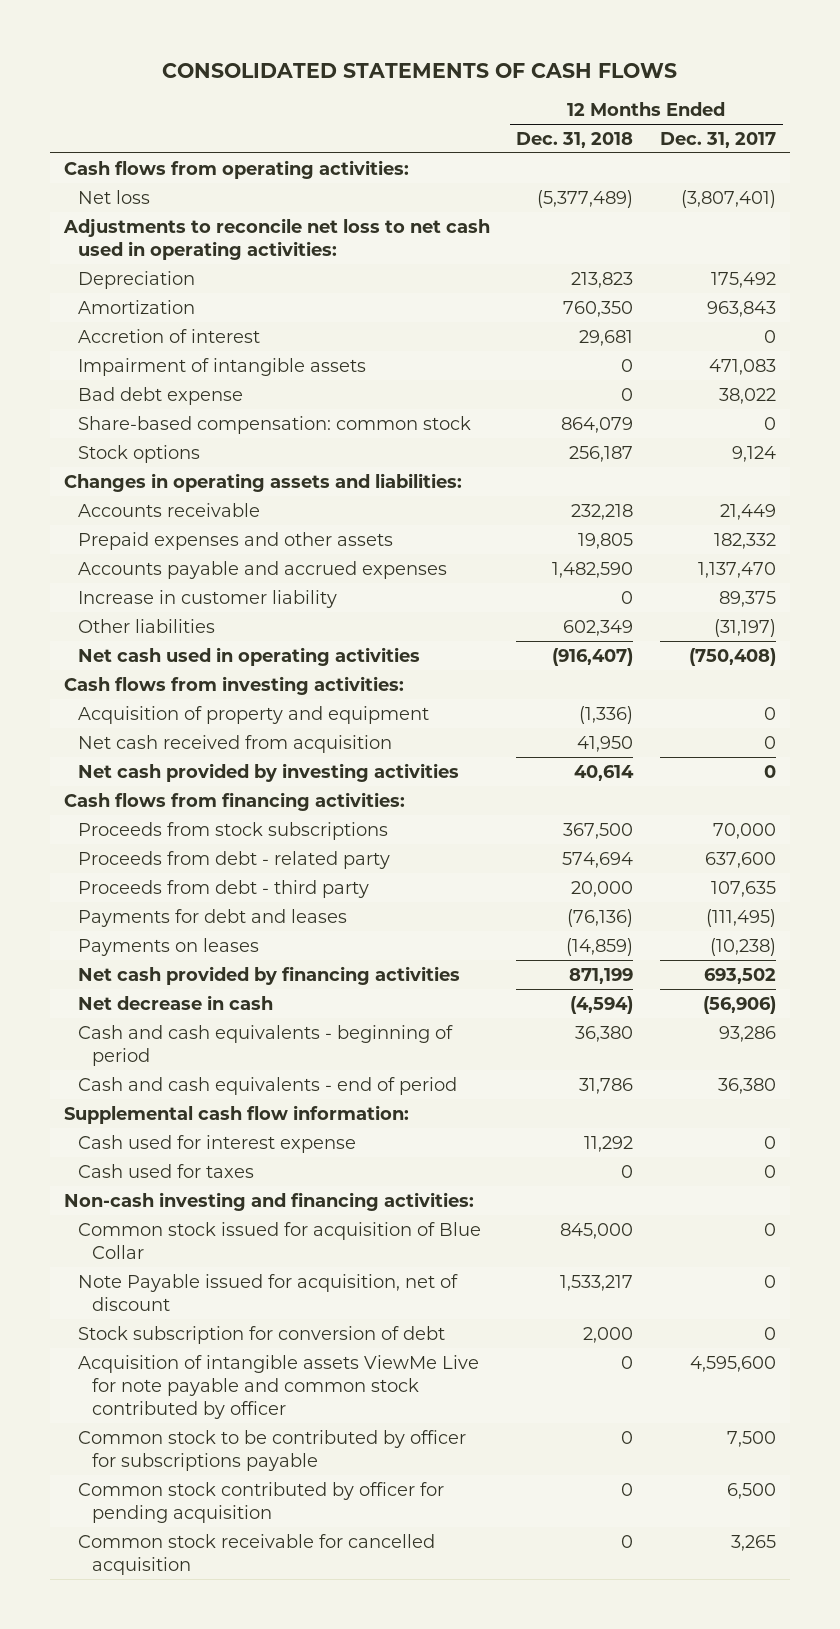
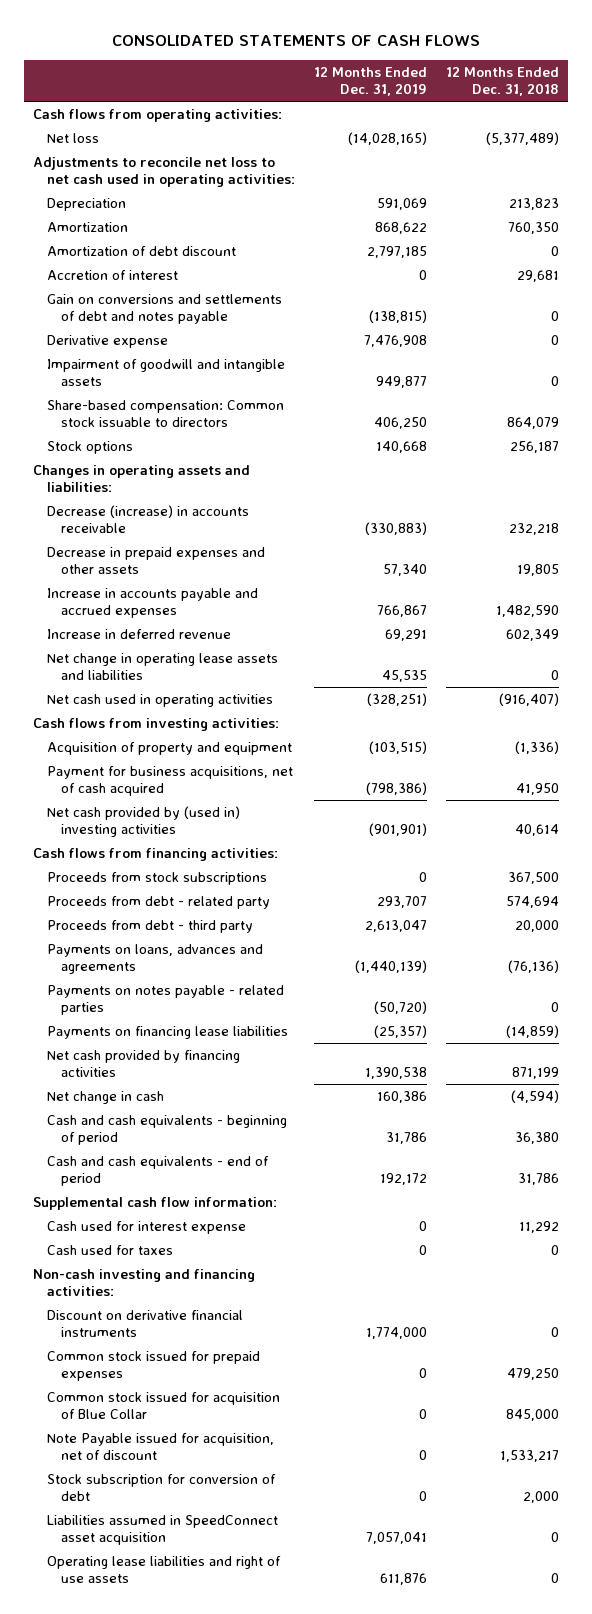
[660,131,777,148] Dec. 31, 2017 -> none
none -> [313,66,427,97] 12 Months Ended Dec. 31, 2019
none -> [46,245,236,256] Amortization of debt discount
[78,386,244,405] Bad debt expense -> none
none -> [46,293,282,324] Gain on conversions and settlements of debt and notes payable
none -> [46,334,168,348] Derivative expense
[78,357,367,376] Impairment of intangible assets -> [46,358,285,386] Impairment of goodwill and intangible assets
[78,415,472,434] Share-based compensation: common stock -> [46,399,284,427] Share-based compensation: Common stock issuable to directors
[78,589,338,608] Increase in customer liability -> none
[78,502,261,517] Accounts receivable -> [46,504,249,533] Decrease (increase) in accounts receivable
[78,531,394,550] Prepaid expenses and other assets -> [46,546,265,574] Decrease in prepaid expenses and other assets
[78,560,448,579] Accounts payable and accrued expenses -> [46,587,258,618] Increase in accounts payable and accrued expenses
[78,618,216,633] Other liabilities -> [46,628,231,639] Increase in deferred revenue
none -> [46,652,278,680] Net change in operating lease assets and liabilities
[78,734,393,753] Net cash received from acquisition -> [46,765,293,796] Payment for business acquisitions, net of cash acquired
[78,762,460,782] Net cash provided by investing activities -> [46,805,240,837] Net cash provided by (used in) investing activities
[78,908,348,927] Payments for debt and leases -> [46,943,263,974] Payments on loans, advances and agreements
none -> [46,984,284,1015] Payments on notes payable - related parties
[78,937,260,956] Payments on leases -> [46,1025,288,1039] Payments on financing lease liabilities
[78,994,274,1010] Net decrease in cash -> [46,1090,164,1104] Net change in cash
none -> [46,1309,243,1337] Discount on derivative financial instruments
none -> [46,1350,260,1381] Common stock issued for prepaid expenses
[78,1354,480,1419] Acquisition of intangible assets ViewMe Live for note payable and common stock contributed by officer -> none
[78,1429,467,1471] Common stock to be contributed by officer for subscriptions payable -> none
[78,1481,445,1523] Common stock contributed by officer for pending acquisition -> none
[78,1533,436,1575] Common stock receivable for cancelled acquisition -> none
none -> [46,1514,278,1545] Liabilities assumed in SpeedConnect asset acquisition
none -> [46,1555,281,1583] Operating lease liabilities and right of use assets

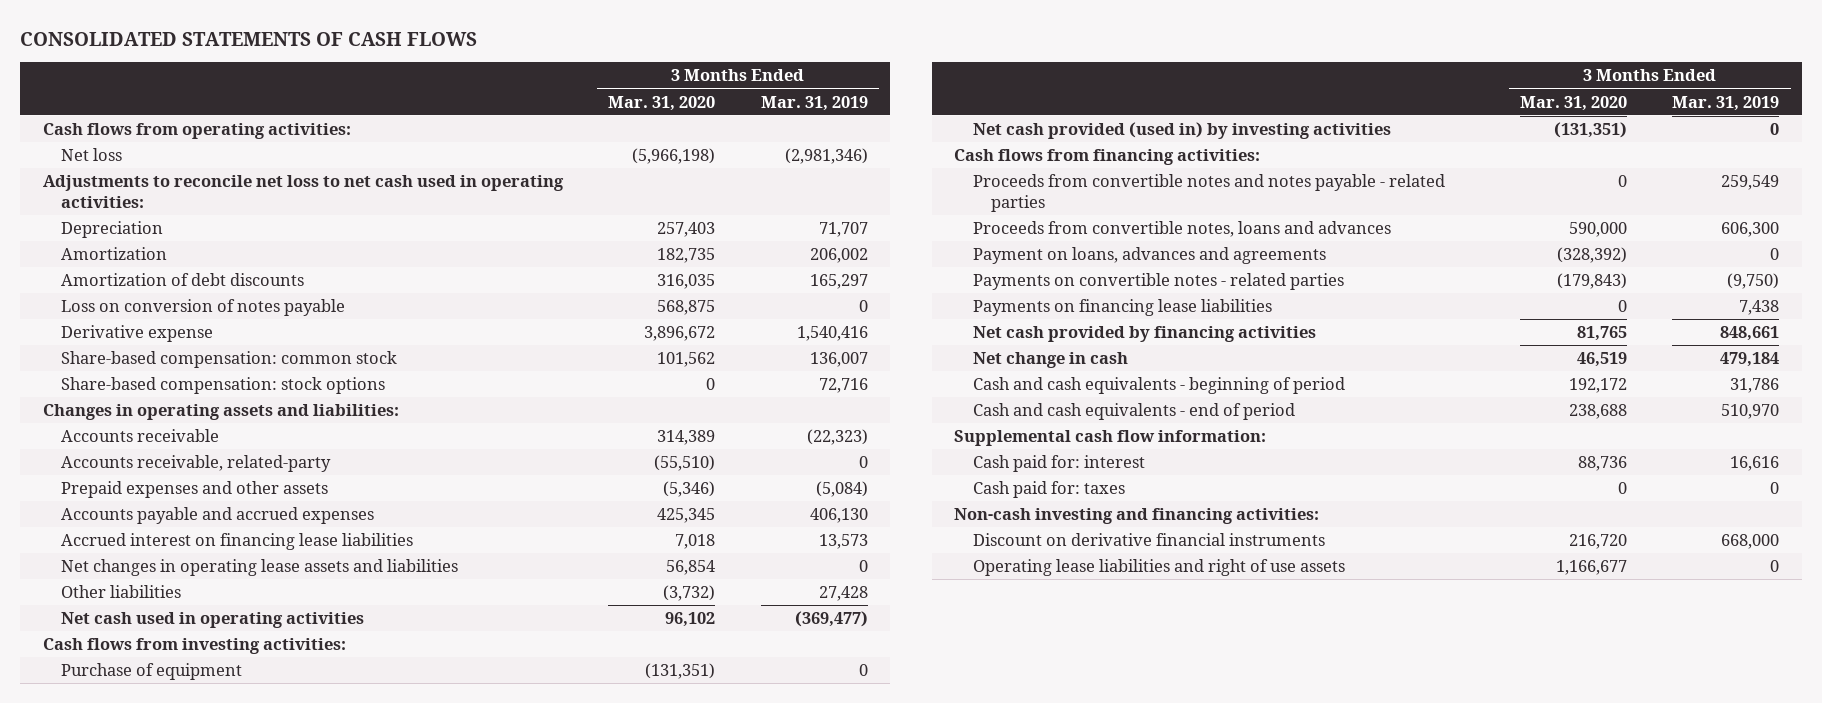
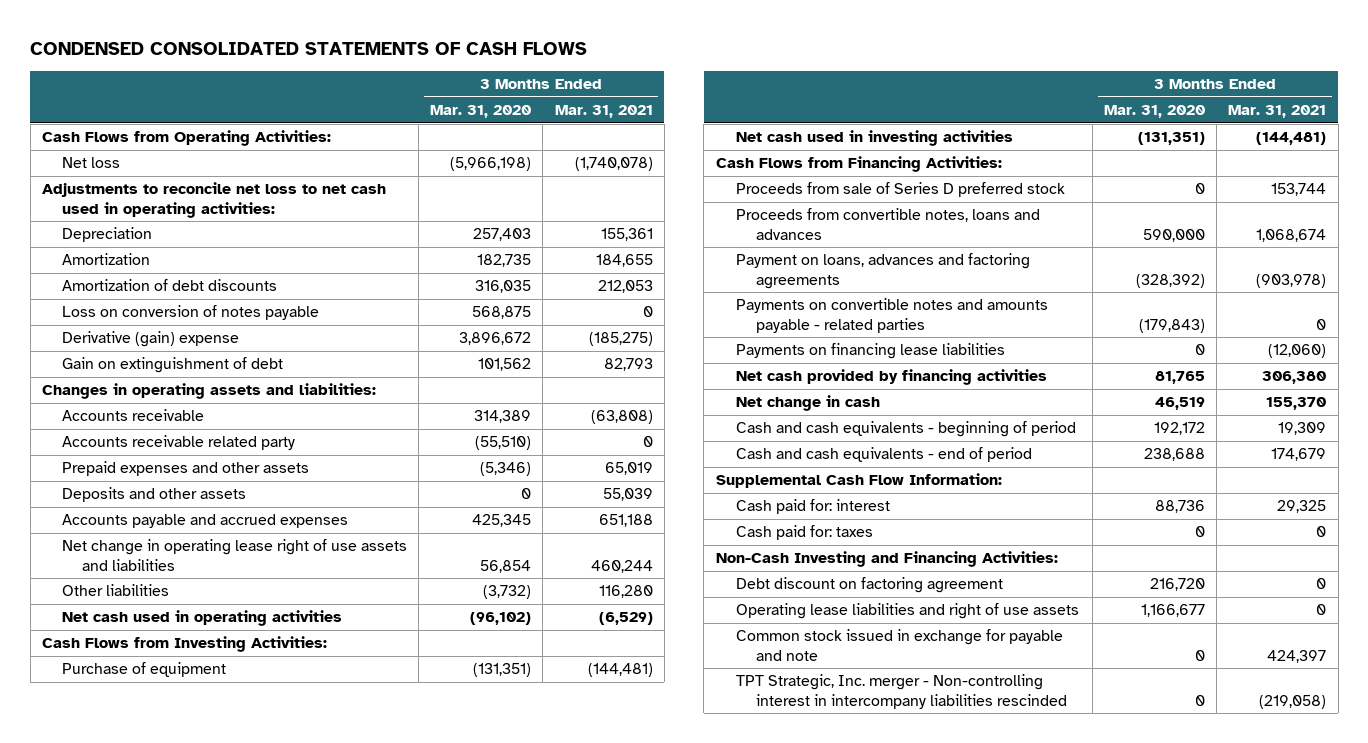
[20,31,478,46] CONSOLIDATED STATEMENTS OF CASH FLOWS -> [30,41,588,55] CONDENSED CONSOLIDATED STATEMENTS OF CASH FLOWS
[760,95,868,111] Mar. 31, 2019 -> none
none -> [554,105,653,119] Mar. 31, 2021
[42,123,351,140] Cash flows from operating activities: -> [41,130,331,147] Cash Flows from Operating Activities:
[60,377,385,395] Share-based compensation: stock options -> none
[60,325,213,343] Derivative expense -> [61,331,239,348] Derivative (gain) expense
[60,351,397,369] Share-based compensation: common stock -> [61,357,283,374] Gain on extinguishment of debt
[60,455,331,473] Accounts receivable, related-party -> [61,435,295,451] Accounts receivable related party
none -> [61,487,246,503] Deposits and other assets
[60,533,413,551] Accrued interest on financing lease liabilities -> none
[60,559,458,577] Net changes in operating lease assets and liabilities -> [61,539,407,571] Net change in operating lease right of use assets and liabilities
[665,612,716,628] 96,102 -> [470,612,532,626] (96,102)
[42,638,346,655] Cash flows from investing activities: -> [41,636,327,653] Cash Flows from Investing Activities:
[972,174,1445,213] Proceeds from convertible notes and notes payable - related parties -> none
[972,122,1391,140] Net cash provided (used in) by investing activities -> [735,130,1013,147] Net cash used in investing activities
[954,149,1261,166] Cash flows from financing activities: -> [715,156,1002,173] Cash Flows from Financing Activities:
none -> [735,182,1065,198] Proceeds from sale of Series D preferred stock
[972,247,1326,265] Payment on loans, advances and agreements -> [735,253,1030,289] Payment on loans, advances and factoring agreements
[972,273,1344,291] Payments on convertible notes - related parties -> [735,298,1048,333] Payments on convertible notes and amounts payable - related parties
[954,430,1267,447] Supplemental cash flow information: -> [715,473,1002,489] Supplemental Cash Flow Information:
[954,508,1320,525] Non-cash investing and financing activities: -> [715,551,1058,568] Non-Cash Investing and Financing Activities:
[972,533,1325,547] Discount on derivative financial instruments -> [735,577,1003,594] Debt discount on factoring agreement
none -> [735,629,1063,661] Common stock issued in exchange for payable and note
none -> [735,674,1068,709] TPT Strategic, Inc. merger - Non-controlling interest in intercompany liabilities rescinded

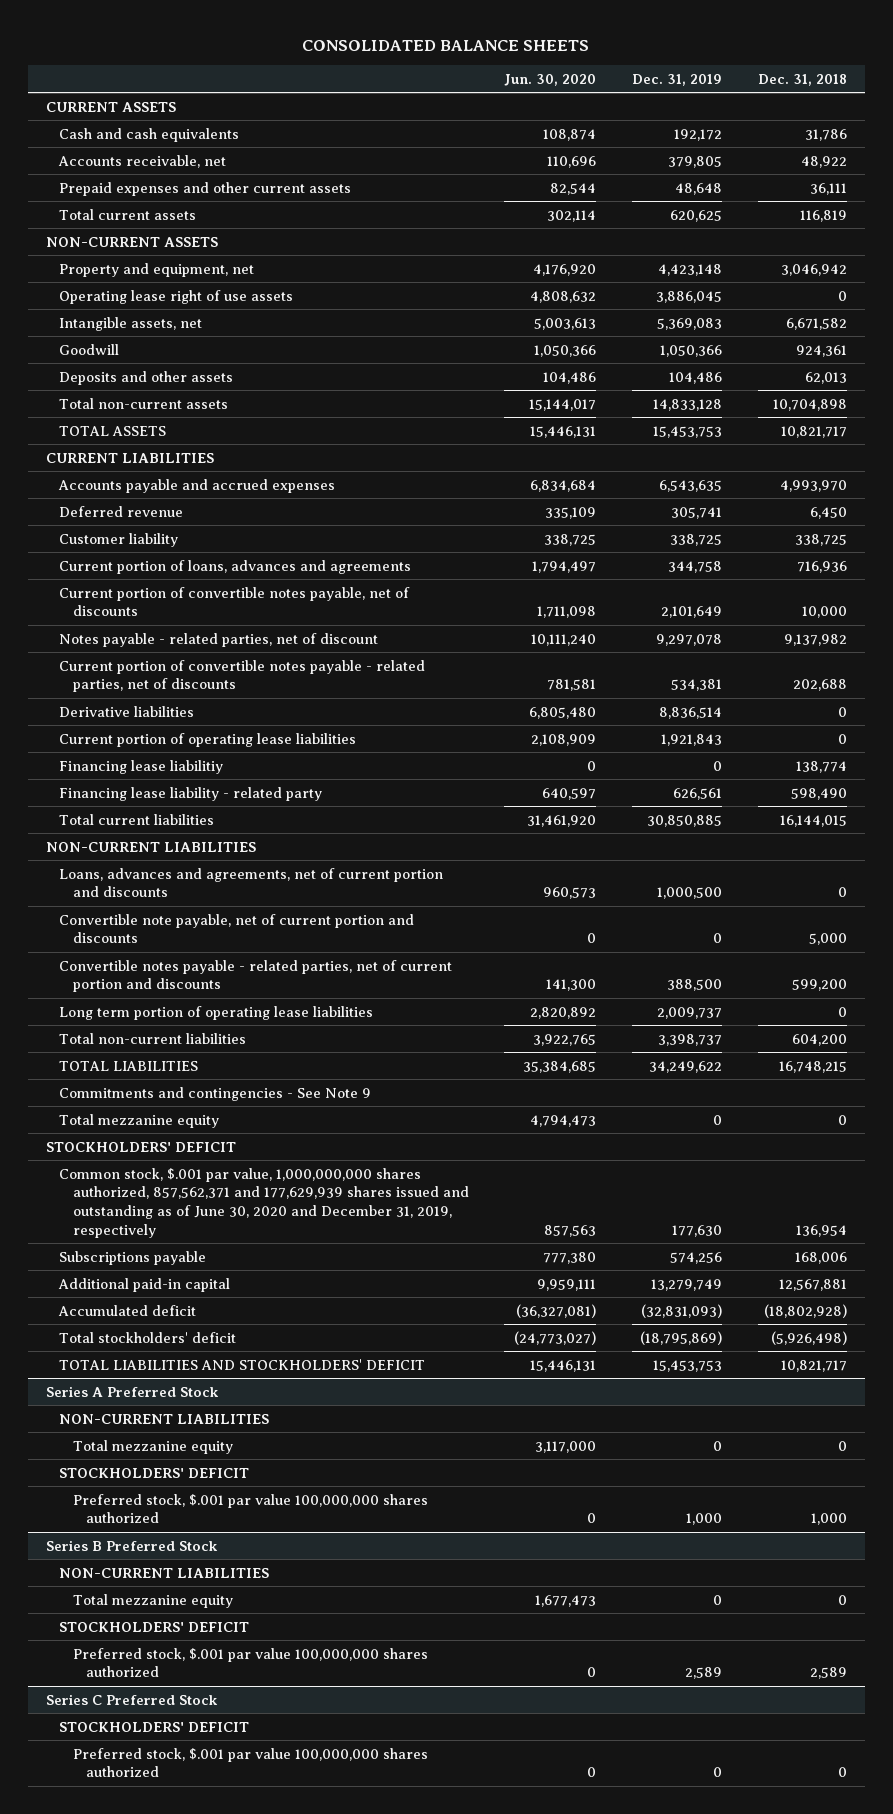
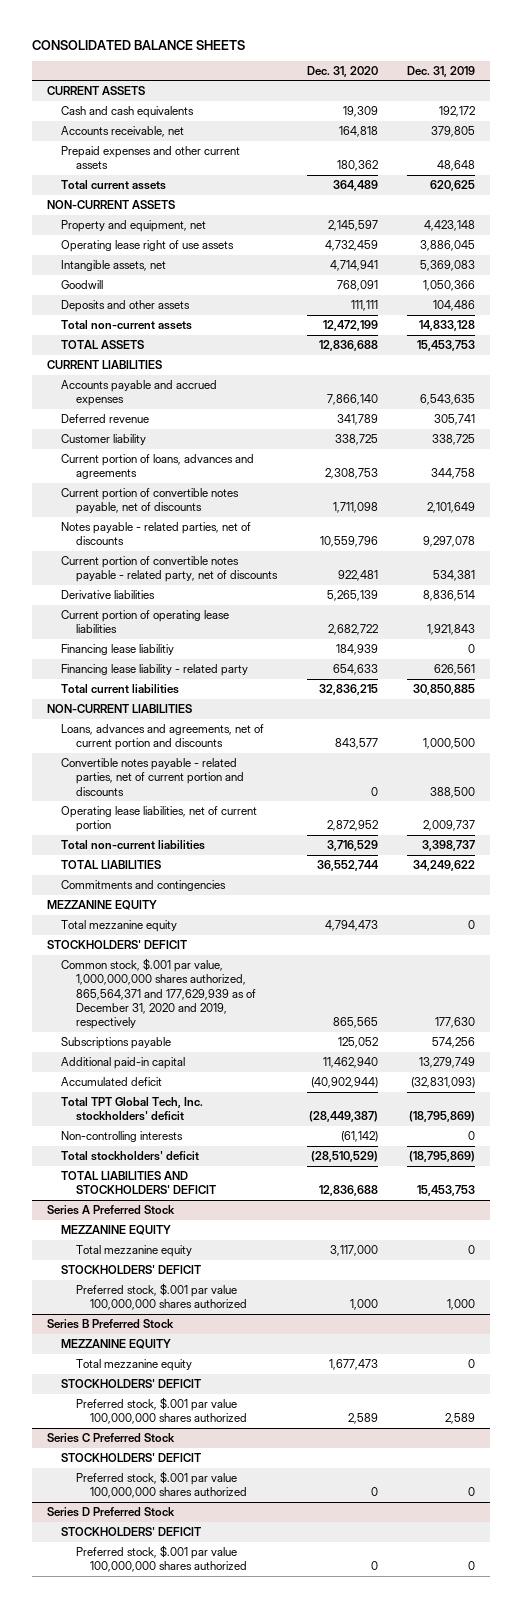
[504,73,597,86] Jun. 30, 2020 -> none
[757,73,847,86] Dec. 31, 2018 -> none
none -> [306,65,378,77] Dec. 31, 2020
[59,632,379,647] Notes payable - related parties, net of discount -> [61,521,252,546] Notes payable - related parties, net of discounts
[59,659,426,693] Current portion of convertible notes payable - related parties, net of discounts -> [61,555,278,583] Current portion of convertible notes payable - related party, net of discounts
[59,913,415,944] Convertible note payable, net of current portion and discounts -> none
[59,1005,374,1020] Long term portion of operating lease liabilities -> [61,805,258,833] Operating lease liabilities, net of current portion
[59,1086,372,1101] Commitments and contingencies - See Note 9 -> [61,879,227,891] Commitments and contingencies
none -> [46,899,157,910] MEZZANINE EQUITY
[59,1167,469,1238] Common stock, $.001 par value, 1,000,000,000 shares authorized, 857,562,371 and 177,629,939 shares issued and outstanding as of June 30, 2020 and December 31, 2019, respectively -> [61,957,256,1030] Common stock, $.001 par value, 1,000,000,000 shares authorized, 865,564,371 and 177,629,939 as of December 31, 2020 and 2019, respectively
none -> [61,1096,204,1122] Total TPT Global Tech, Inc. stockholders' deficit
none -> [61,1130,184,1142] Non-controlling interests
[59,1413,270,1424] NON-CURRENT LIABILITIES -> none
none -> [61,1224,172,1235] MEZZANINE EQUITY
[59,1567,270,1578] NON-CURRENT LIABILITIES -> none
none -> [61,1338,172,1349] MEZZANINE EQUITY
none -> [46,1506,175,1517] Series D Preferred Stock
none -> [61,1526,202,1536] STOCKHOLDERS' DEFICIT
none -> [75,1544,248,1573] Preferred stock, $.001 par value 100,000,000 shares authorized

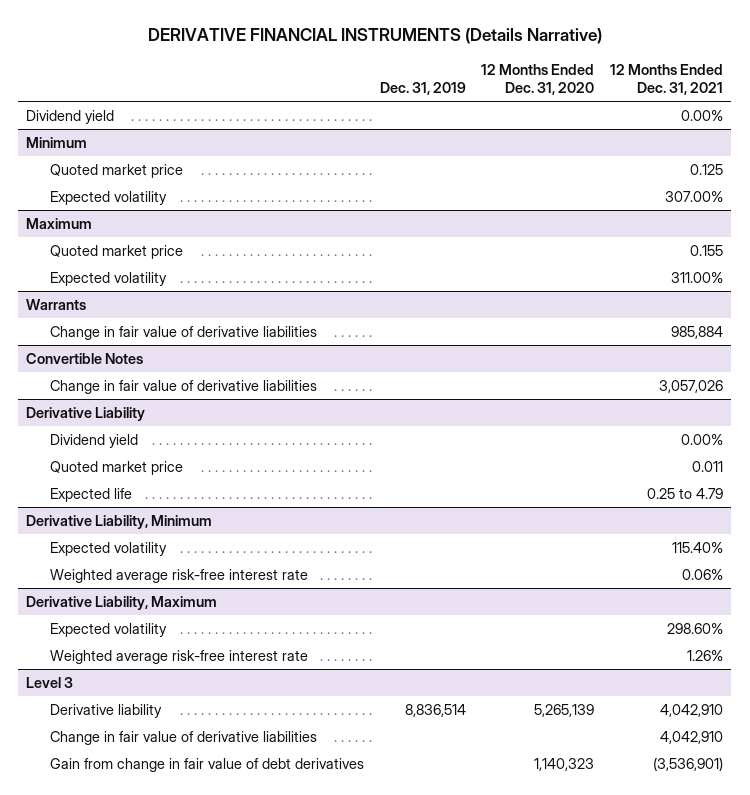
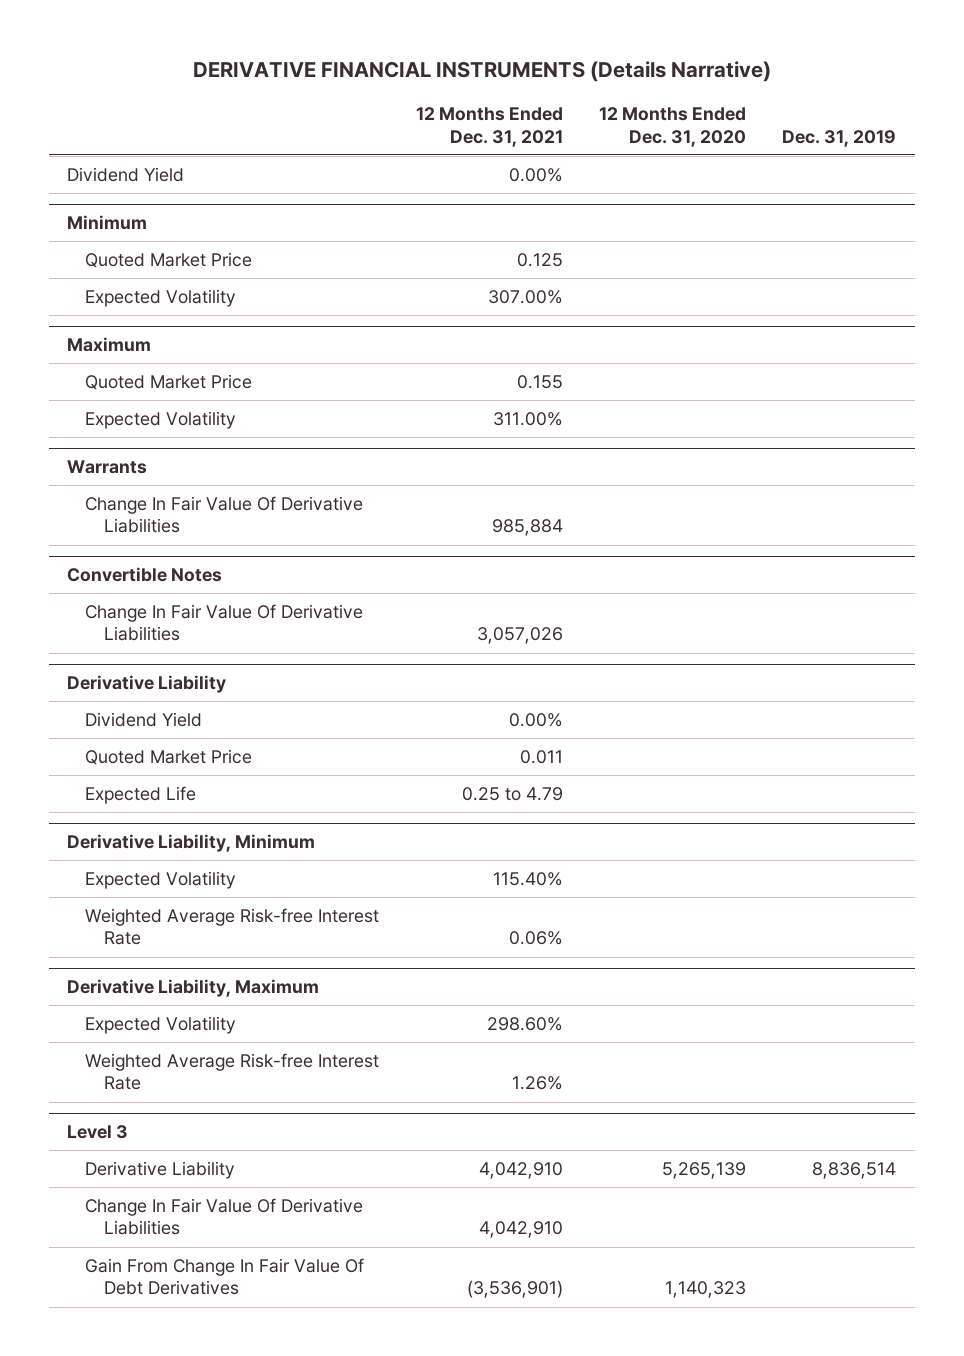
[26,110,115,125] Dividend yield -> [67,166,185,182] Dividend Yield
[49,164,183,179] Quoted market price -> [85,251,253,268] Quoted Market Price
[49,191,167,206] Expected volatility -> [85,288,237,307] Expected Volatility
[49,245,183,260] Quoted market price -> [85,373,253,390] Quoted Market Price
[49,272,167,287] Expected volatility -> [85,410,237,429] Expected Volatility
[49,326,317,341] Change in fair value of derivative liabilities -> [85,495,364,534] Change In Fair Value Of Derivative Liabilities
[49,380,317,395] Change in fair value of derivative liabilities -> [85,603,364,642] Change In Fair Value Of Derivative Liabilities
[49,434,138,449] Dividend yield -> [85,711,203,727] Dividend Yield
[49,461,183,476] Quoted market price -> [85,748,253,765] Quoted Market Price
[49,488,132,503] Expected life -> [85,785,197,804] Expected Life
[49,542,167,557] Expected volatility -> [85,870,237,889] Expected Volatility
[49,569,308,584] Weighted average risk-free interest rate -> [85,907,380,946] Weighted Average Risk-free Interest Rate
[49,623,167,638] Expected volatility -> [85,1015,237,1034] Expected Volatility
[49,650,308,665] Weighted average risk-free interest rate -> [85,1052,380,1091] Weighted Average Risk-free Interest Rate
[49,704,162,719] Derivative liability -> [85,1160,236,1179] Derivative Liability
[49,731,317,746] Change in fair value of derivative liabilities -> [85,1197,364,1236] Change In Fair Value Of Derivative Liabilities
[49,758,364,773] Gain from change in fair value of debt derivatives -> [85,1257,365,1296] Gain From Change In Fair Value Of Debt Derivatives

